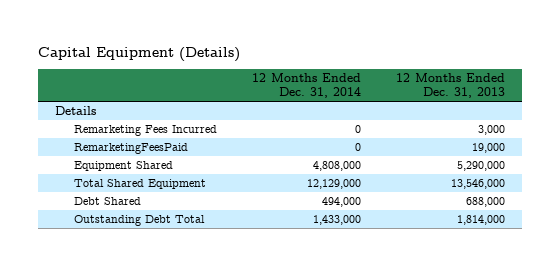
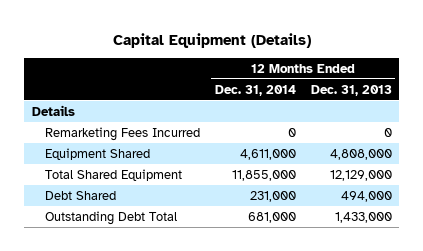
[73,143,188,155] RemarketingFeesPaid -> none
[477,125,505,136] 3,000 -> [383,128,392,138] 0
[312,161,361,172] 4,808,000 -> [239,149,296,161] 4,611,000
[456,161,505,172] 5,290,000 -> [329,149,392,161] 4,808,000
[306,179,361,190] 12,129,000 -> [231,170,296,182] 11,855,000
[450,179,505,190] 13,546,000 -> [329,170,392,182] 12,129,000
[321,197,361,208] 494,000 -> [249,191,296,203] 231,000
[465,197,505,208] 688,000 -> [340,191,392,203] 494,000
[312,215,361,226] 1,433,000 -> [247,212,296,224] 681,000
[456,215,505,226] 1,814,000 -> [334,212,392,224] 1,433,000

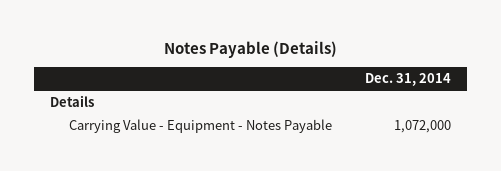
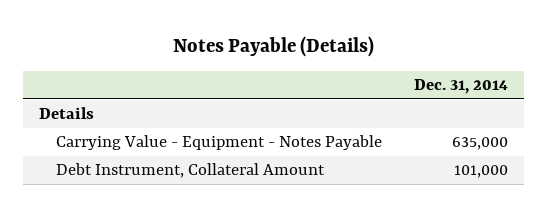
[393,120,451,134] 1,072,000 -> [451,137,508,151] 635,000
none -> [55,163,325,179] Debt Instrument, Collateral Amount

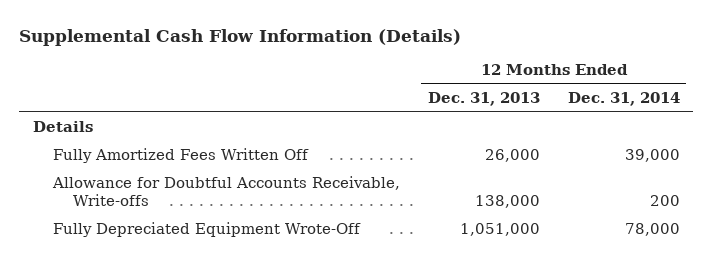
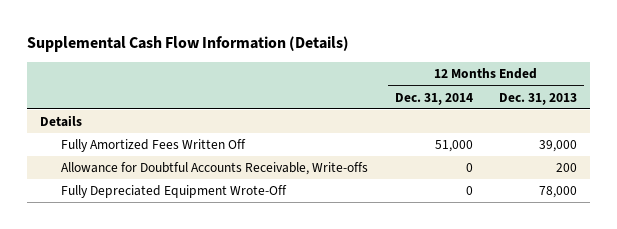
[484,149,540,163] 26,000 -> [538,140,577,153] 39,000
[624,149,680,163] 39,000 -> [434,140,473,153] 51,000
[474,195,540,209] 138,000 -> [555,163,577,173] 200
[649,195,680,207] 200 -> [465,163,473,173] 0
[459,223,540,237] 1,051,000 -> [538,186,577,199] 78,000
[624,223,680,237] 78,000 -> [465,186,473,196] 0

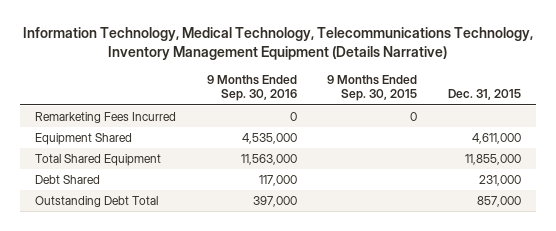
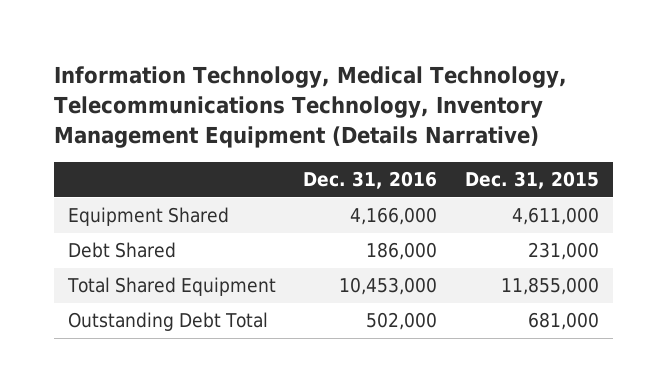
[206,75,297,102] 9 Months Ended Sep. 30, 2016 -> none
[327,75,418,102] 9 Months Ended Sep. 30, 2015 -> none
none -> [303,171,438,190] Dec. 31, 2016
[34,112,176,124] Remarketing Fees Incurred -> none
[34,154,161,167] Total Shared Equipment -> [66,277,276,297] Total Shared Equipment
[476,196,521,208] 857,000 -> [528,312,600,331] 681,000

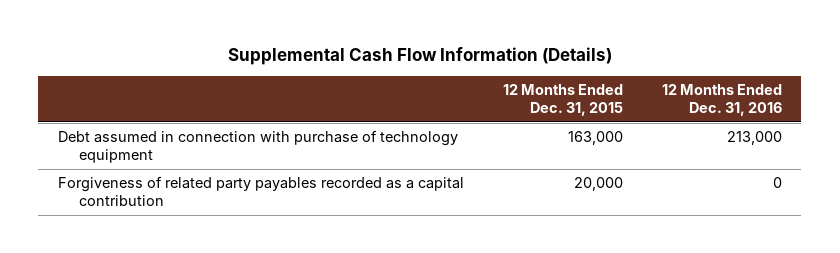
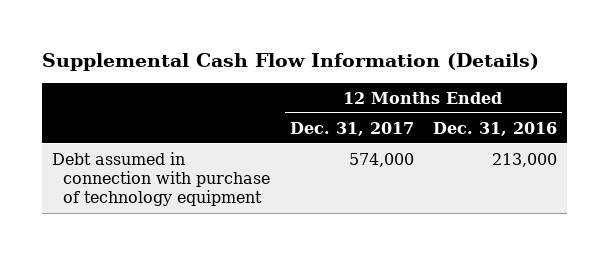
[502,83,623,117] 12 Months Ended Dec. 31, 2015 -> none
none -> [289,121,414,136] Dec. 31, 2017
[57,176,464,207] Forgiveness of related party payables recorded as a capital contribution -> none

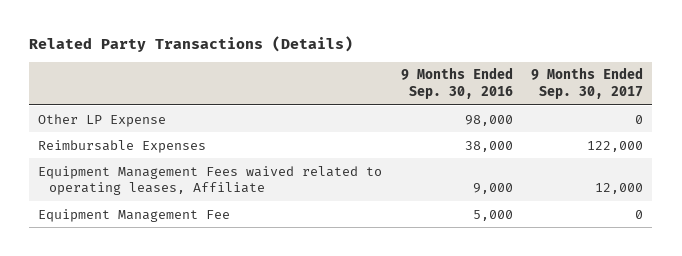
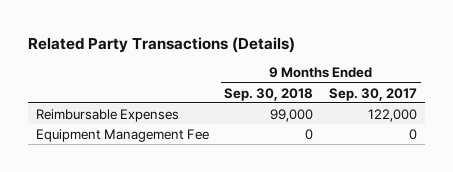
[400,67,513,99] 9 Months Ended Sep. 30, 2016 -> none
none -> [224,87,314,101] Sep. 30, 2018
[38,113,167,127] Other LP Expense -> none
[38,165,383,196] Equipment Management Fees waived related to operating leases, Affiliate -> none

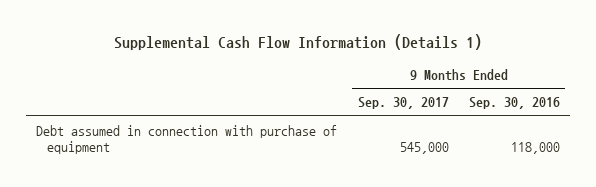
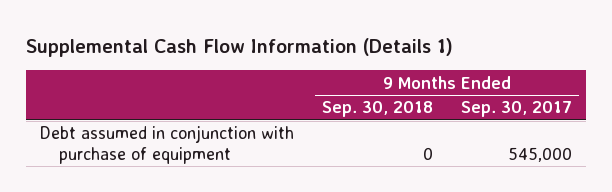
[468,97,560,110] Sep. 30, 2016 -> none
none -> [322,101,434,118] Sep. 30, 2018
[36,124,338,155] Debt assumed in connection with purchase of equipment -> [39,125,294,164] Debt assumed in conjunction with purchase of equipment

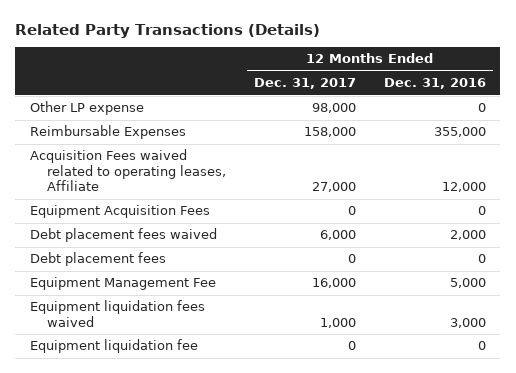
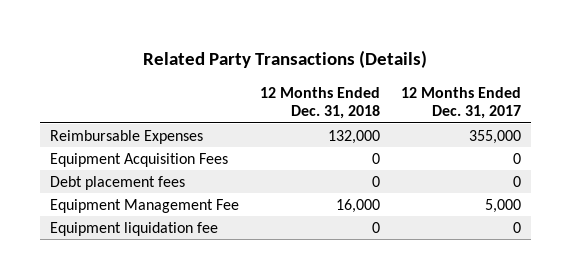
[384,78,487,90] Dec. 31, 2016 -> none
none -> [259,86,380,120] 12 Months Ended Dec. 31, 2018
[29,101,144,116] Other LP expense -> none
[29,149,226,192] Acquisition Fees waived related to operating leases, Affiliate -> none
[304,127,357,138] 158,000 -> [468,129,521,144] 355,000
[29,228,217,243] Debt placement fees waived -> none
[29,300,205,327] Equipment liquidation fees waived -> none
[312,278,357,289] 16,000 -> [484,198,521,213] 5,000

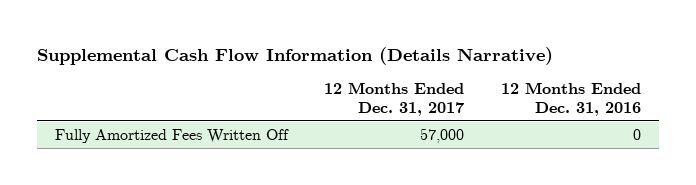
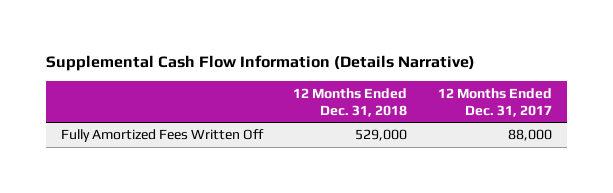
[500,82,641,117] 12 Months Ended Dec. 31, 2016 -> none
none -> [293,87,408,118] 12 Months Ended Dec. 31, 2018
[420,128,465,144] 57,000 -> [507,129,552,142] 88,000

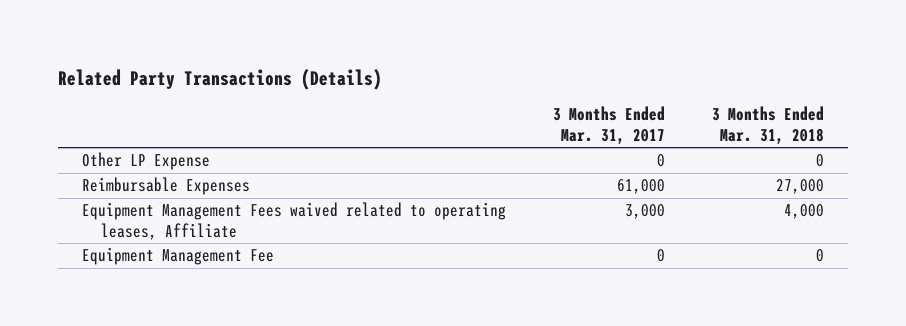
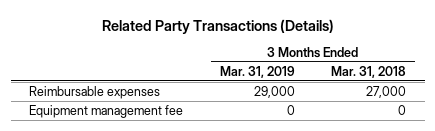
[552,106,665,145] 3 Months Ended Mar. 31, 2017 -> none
none -> [219,65,295,78] Mar. 31, 2019
[81,152,210,171] Other LP Expense -> none
[81,202,506,240] Equipment Management Fees waived related to operating leases, Affiliate -> none
[81,177,250,196] Reimbursable Expenses -> [29,85,161,99] Reimbursable expenses
[81,247,274,266] Equipment Management Fee -> [29,104,184,118] Equipment management fee

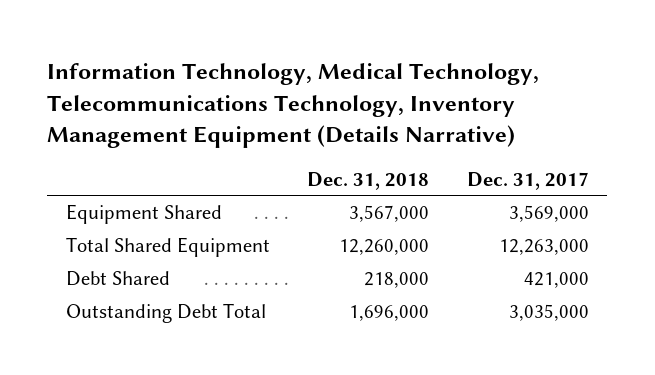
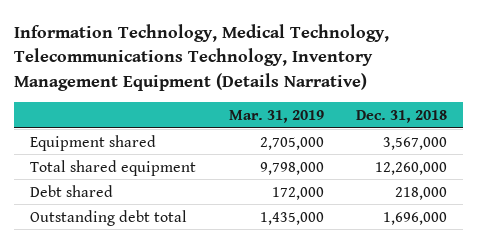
[466,171,589,190] Dec. 31, 2017 -> none
none -> [228,109,324,123] Mar. 31, 2019
[66,204,223,225] Equipment Shared -> [30,134,157,151] Equipment shared
[66,237,271,258] Total Shared Equipment -> [30,159,197,176] Total shared equipment
[66,271,171,287] Debt Shared -> [30,184,114,197] Debt shared
[66,303,267,324] Outstanding Debt Total -> [30,209,188,226] Outstanding debt total

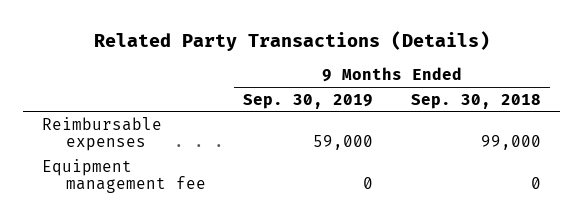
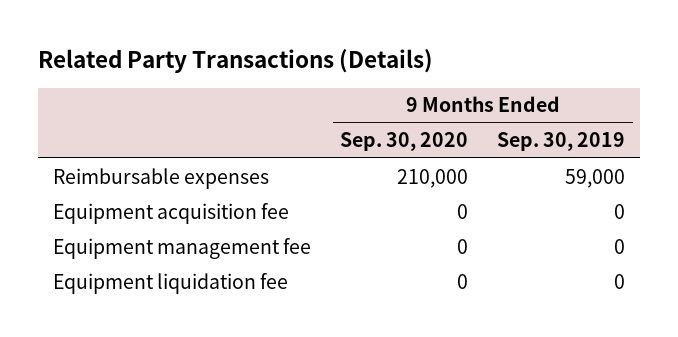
[410,93,541,109] Sep. 30, 2018 -> none
none -> [340,132,469,152] Sep. 30, 2020
none -> [52,202,289,224] Equipment acquisition fee
none -> [52,272,288,294] Equipment liquidation fee

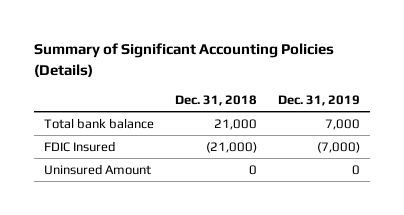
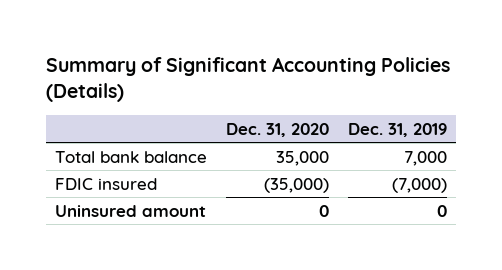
[174,94,257,106] Dec. 31, 2018 -> none
none -> [225,122,329,137] Dec. 31, 2020
[44,140,116,152] FDIC Insured -> [55,177,158,190] FDIC insured
[44,163,152,175] Uninsured Amount -> [55,204,207,217] Uninsured amount

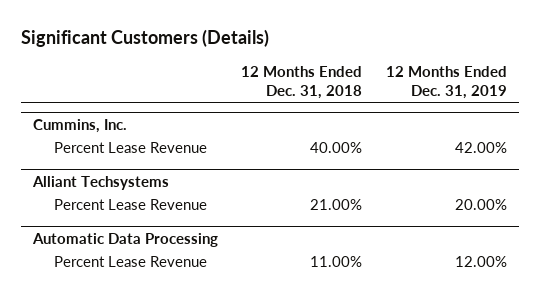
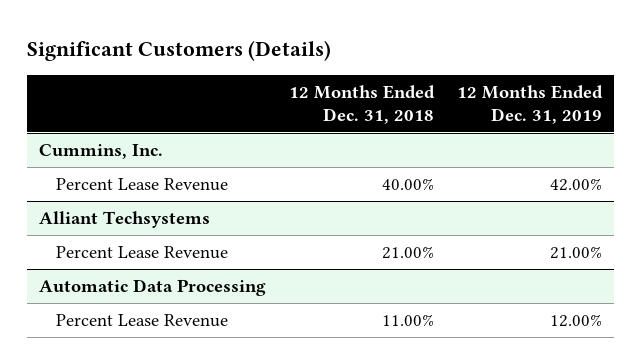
[455,199,508,211] 20.00% -> [550,246,603,260] 21.00%

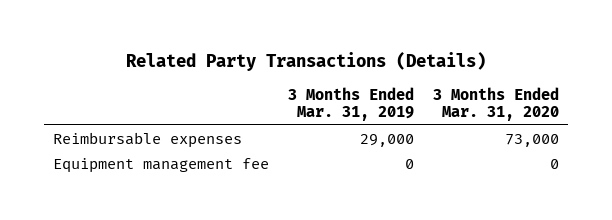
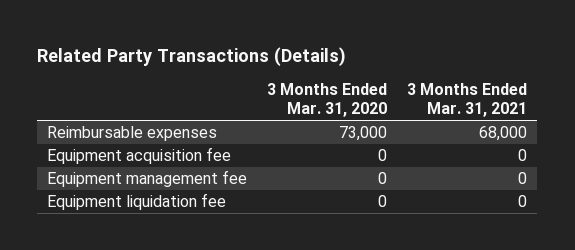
[288,86,415,122] 3 Months Ended Mar. 31, 2019 -> none
none -> [407,82,528,118] 3 Months Ended Mar. 31, 2021
none -> [47,147,232,165] Equipment acquisition fee
none -> [47,193,227,211] Equipment liquidation fee

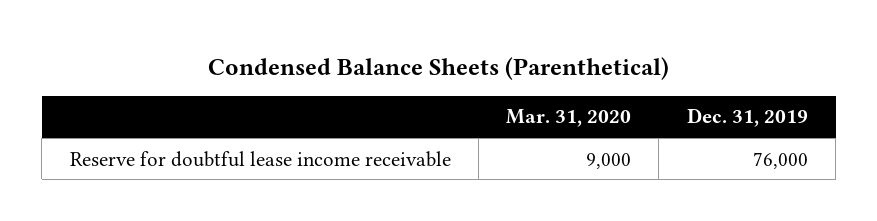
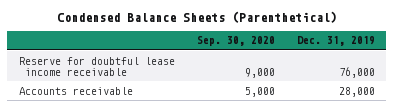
[506,109,632,128] Mar. 31, 2020 -> none
none -> [196,36,275,47] Sep. 30, 2020
none -> [18,86,133,95] Accounts receivable

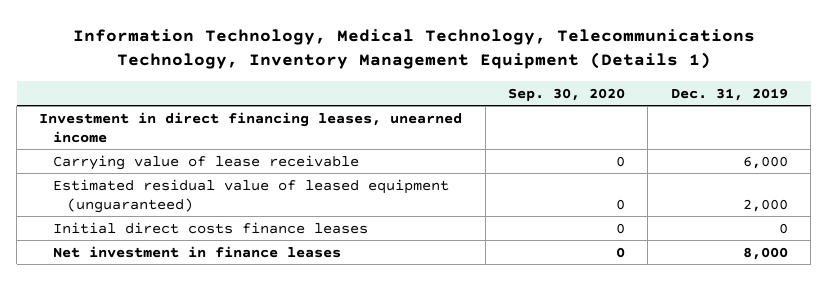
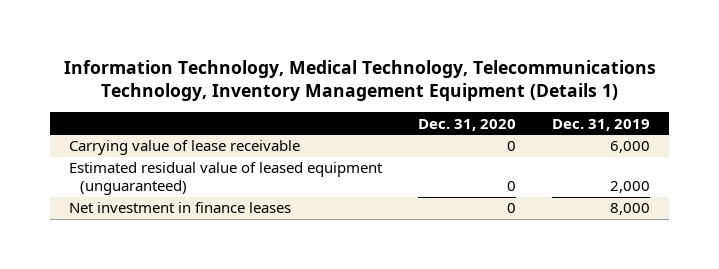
[508,87,626,101] Sep. 30, 2020 -> none
none -> [418,118,517,131] Dec. 31, 2020
[39,111,463,143] Investment in direct financing leases, unearned income -> none
[53,221,369,234] Initial direct costs finance leases -> none

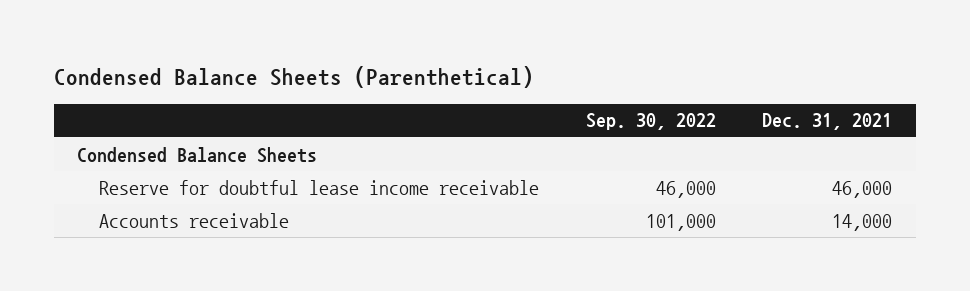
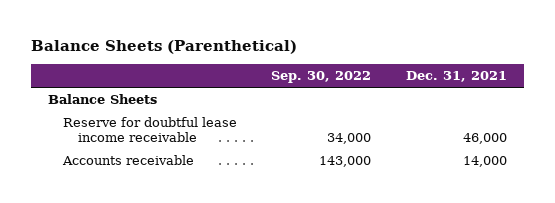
[53,66,534,89] Condensed Balance Sheets (Parenthetical) -> [30,40,297,55] Balance Sheets (Parenthetical)
[77,146,318,163] Condensed Balance Sheets -> [48,94,158,105] Balance Sheets
[655,180,716,198] 46,000 -> [327,133,372,145] 34,000
[645,213,716,231] 101,000 -> [319,156,372,168] 143,000

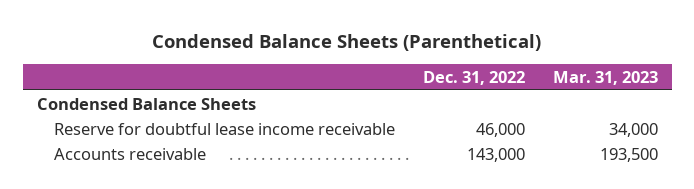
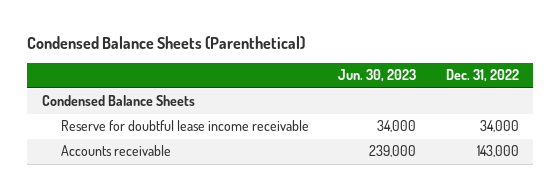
[552,70,658,85] Mar. 31, 2023 -> none
none -> [338,69,417,83] Jun. 30, 2023
[475,122,525,137] 46,000 -> [479,120,519,133] 34,000

